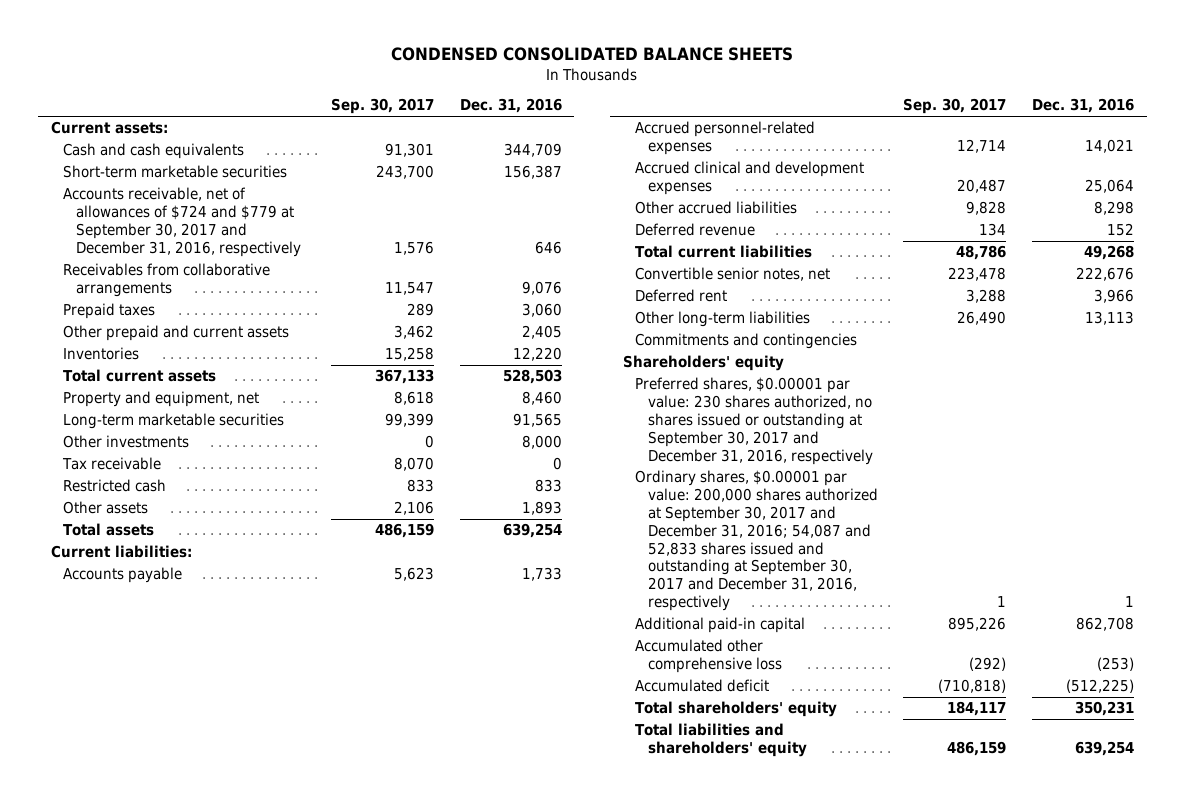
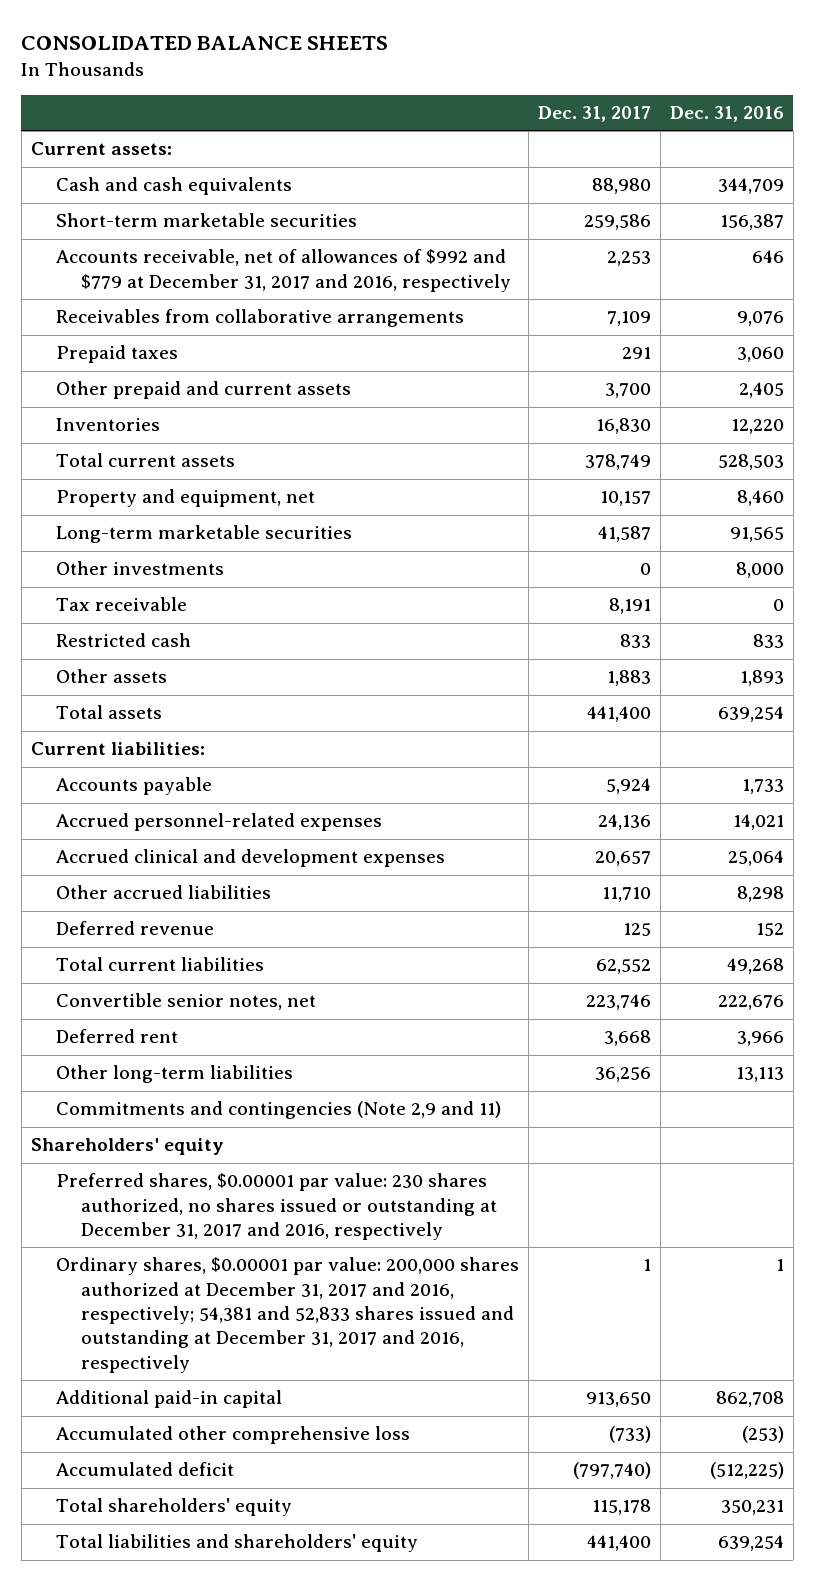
[391,47,794,62] CONDENSED CONSOLIDATED BALANCE SHEETS -> [21,36,389,51] CONSOLIDATED BALANCE SHEETS
[331,98,435,115] Sep. 30, 2017 -> none
none -> [537,106,651,123] Dec. 31, 2017
[63,187,301,257] Accounts receivable, net of allowances of $724 and $779 at September 30, 2017 and December 31, 2016, respectively -> [55,249,512,292] Accounts receivable, net of allowances of $992 and $779 at December 31, 2017 and 2016, respectively
[635,333,858,350] Commitments and contingencies -> [55,1101,501,1120] Commitments and contingencies (Note 2,9 and 11)
[635,377,873,465] Preferred shares, $0.00001 par value: 230 shares authorized, no shares issued or outstanding at September 30, 2017 and December 31, 2016, respectively -> [55,1173,498,1241] Preferred shares, $0.00001 par value: 230 shares authorized, no shares issued or outstanding at December 31, 2017 and 2016, respectively
[635,470,878,612] Ordinary shares, $0.00001 par value: 200,000 shares authorized at September 30, 2017 and December 31, 2016; 54,087 and 52,833 shares issued and outstanding at September 30, 2017 and December 31, 2016, respectively -> [55,1257,519,1373] Ordinary shares, $0.00001 par value: 200,000 shares authorized at December 31, 2017 and 2016, respectively; 54,381 and 52,833 shares issued and outstanding at December 31, 2017 and 2016, respectively

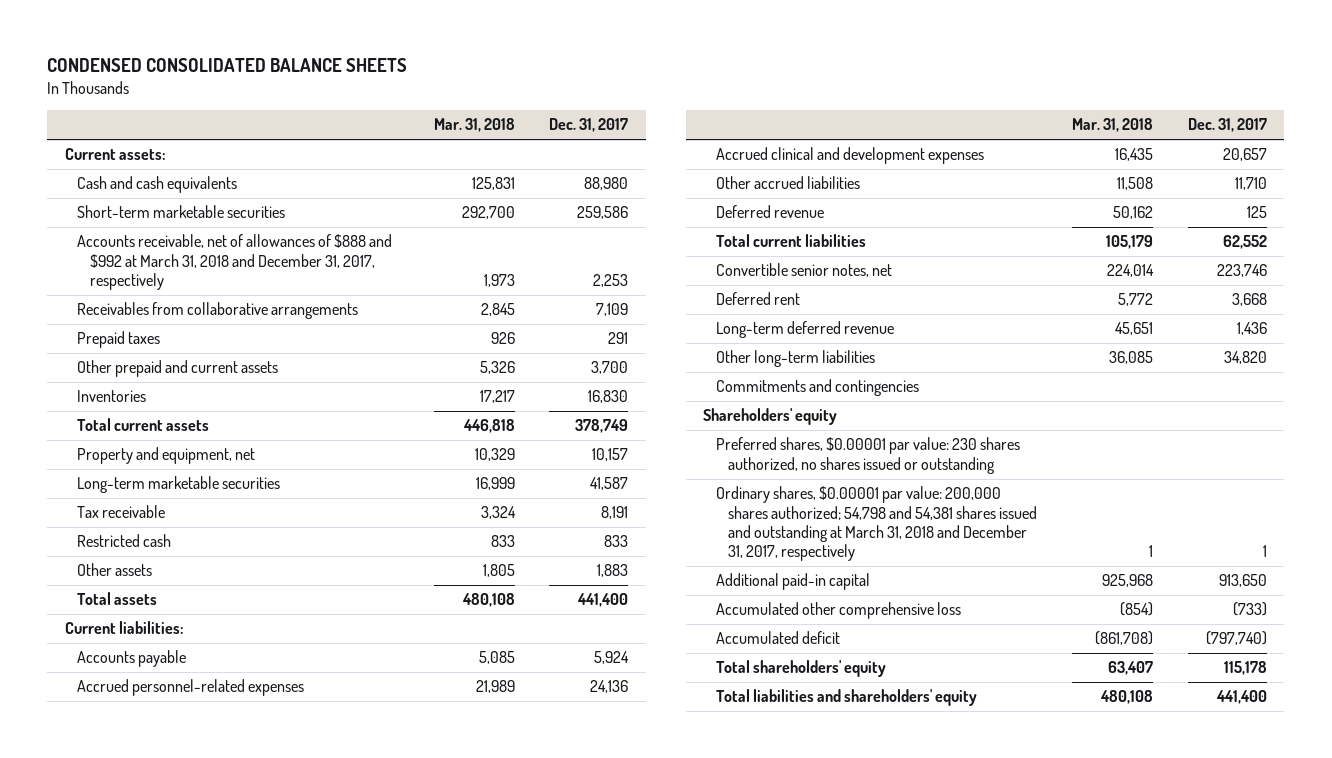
[21,36,389,51] CONSOLIDATED BALANCE SHEETS -> [47,58,408,73] CONDENSED CONSOLIDATED BALANCE SHEETS
[669,106,784,123] Dec. 31, 2016 -> none
none -> [433,118,515,133] Mar. 31, 2018
[55,249,512,292] Accounts receivable, net of allowances of $992 and $779 at December 31, 2017 and 2016, respectively -> [77,234,393,291] Accounts receivable, net of allowances of $888 and $992 at March 31, 2018 and December 31, 2017, respectively
[55,561,224,576] Other investments -> none
none -> [715,321,894,339] Long-term deferred revenue
[594,1067,651,1083] 36,256 -> [1223,351,1267,365] 34,820
[55,1101,501,1120] Commitments and contingencies (Note 2,9 and 11) -> [715,379,919,397] Commitments and contingencies
[55,1173,498,1241] Preferred shares, $0.00001 par value: 230 shares authorized, no shares issued or outstanding at December 31, 2017 and 2016, respectively -> [715,437,1020,474] Preferred shares, $0.00001 par value: 230 shares authorized, no shares issued or outstanding
[55,1257,519,1373] Ordinary shares, $0.00001 par value: 200,000 shares authorized at December 31, 2017 and 2016, respectively; 54,381 and 52,833 shares issued and outstanding at December 31, 2017 and 2016, respectively -> [715,486,1038,562] Ordinary shares, $0.00001 par value: 200,000 shares authorized; 54,798 and 54,381 shares issued and outstanding at March 31, 2018 and December 31, 2017, respectively

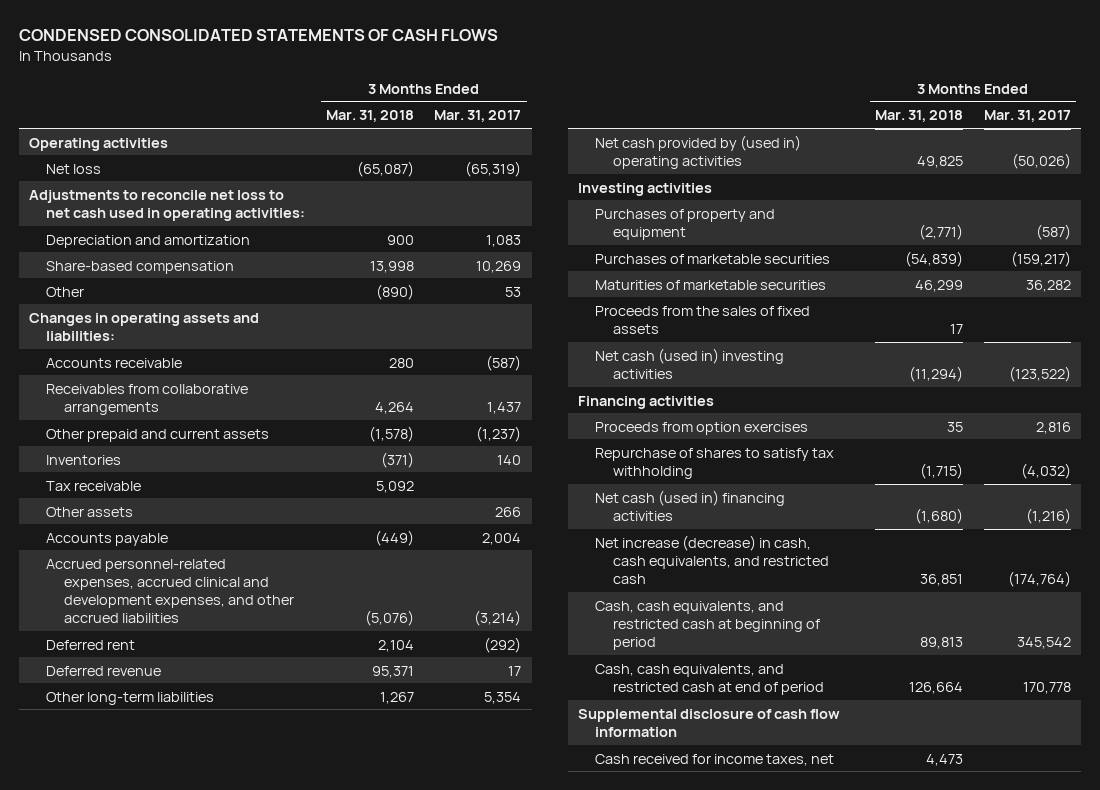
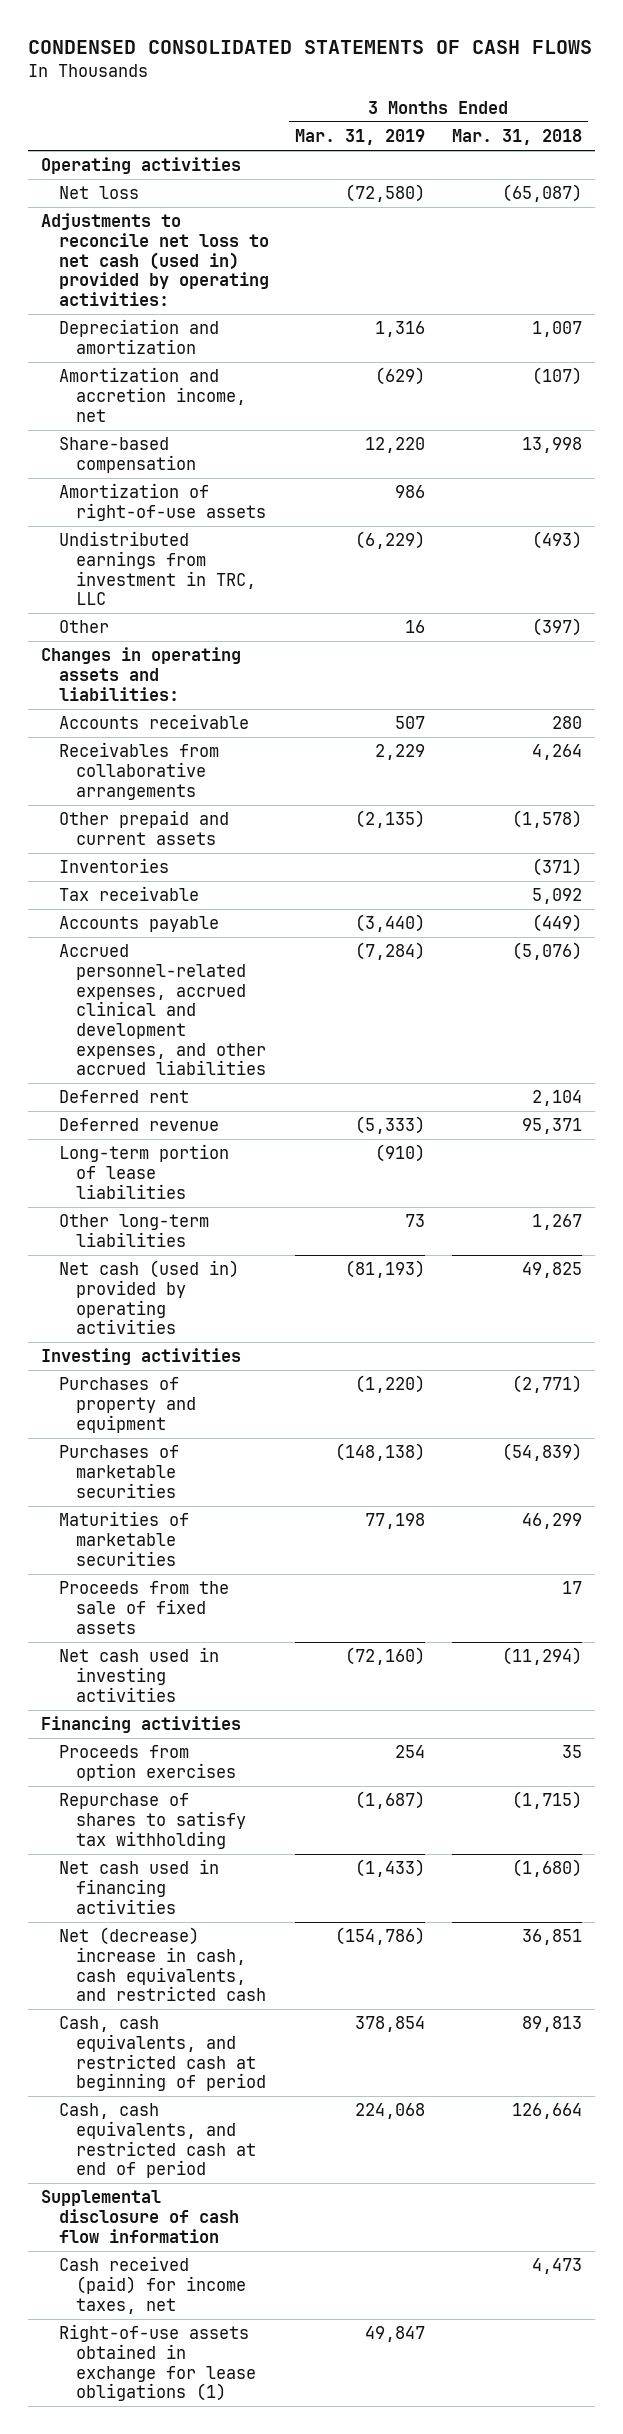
[434,110,522,123] Mar. 31, 2017 -> none
none -> [295,129,426,146] Mar. 31, 2019
[29,189,306,221] Adjustments to reconcile net loss to net cash used in operating activities: -> [41,213,269,306] Adjustments to reconcile net loss to net cash (used in) provided by operating activities:
[386,234,414,245] 900 -> [531,321,582,338] 1,007
none -> [58,367,247,422] Amortization and accretion income, net
none -> [58,483,267,522] Amortization of right-of-use assets
none -> [58,531,257,606] Undistributed earnings from investment in TRC, LLC
[375,283,414,300] (890) -> [531,618,582,637] (397)
[46,506,134,517] Other assets -> none
none -> [58,1144,229,1199] Long-term portion of lease liabilities
[595,134,802,169] Net cash provided by (used in) operating activities -> [58,1260,239,1335] Net cash (used in) provided by operating activities
[595,305,811,334] Proceeds from the sales of fixed assets -> [58,1581,229,1634] Proceeds from the sale of fixed assets
[595,347,785,379] Net cash (used in) investing activities -> [58,1647,219,1702] Net cash used in investing activities
[595,489,786,521] Net cash (used in) financing activities -> [58,1859,219,1914] Net cash used in financing activities
[595,534,829,585] Net increase (decrease) in cash, cash equivalents, and restricted cash -> [58,1927,267,2002] Net (decrease) increase in cash, cash equivalents, and restricted cash
[595,753,835,766] Cash received for income taxes, net -> [58,2256,247,2314] Cash received (paid) for income taxes, net
none -> [58,2324,257,2402] Right-of-use assets obtained in exchange for lease obligations (1)

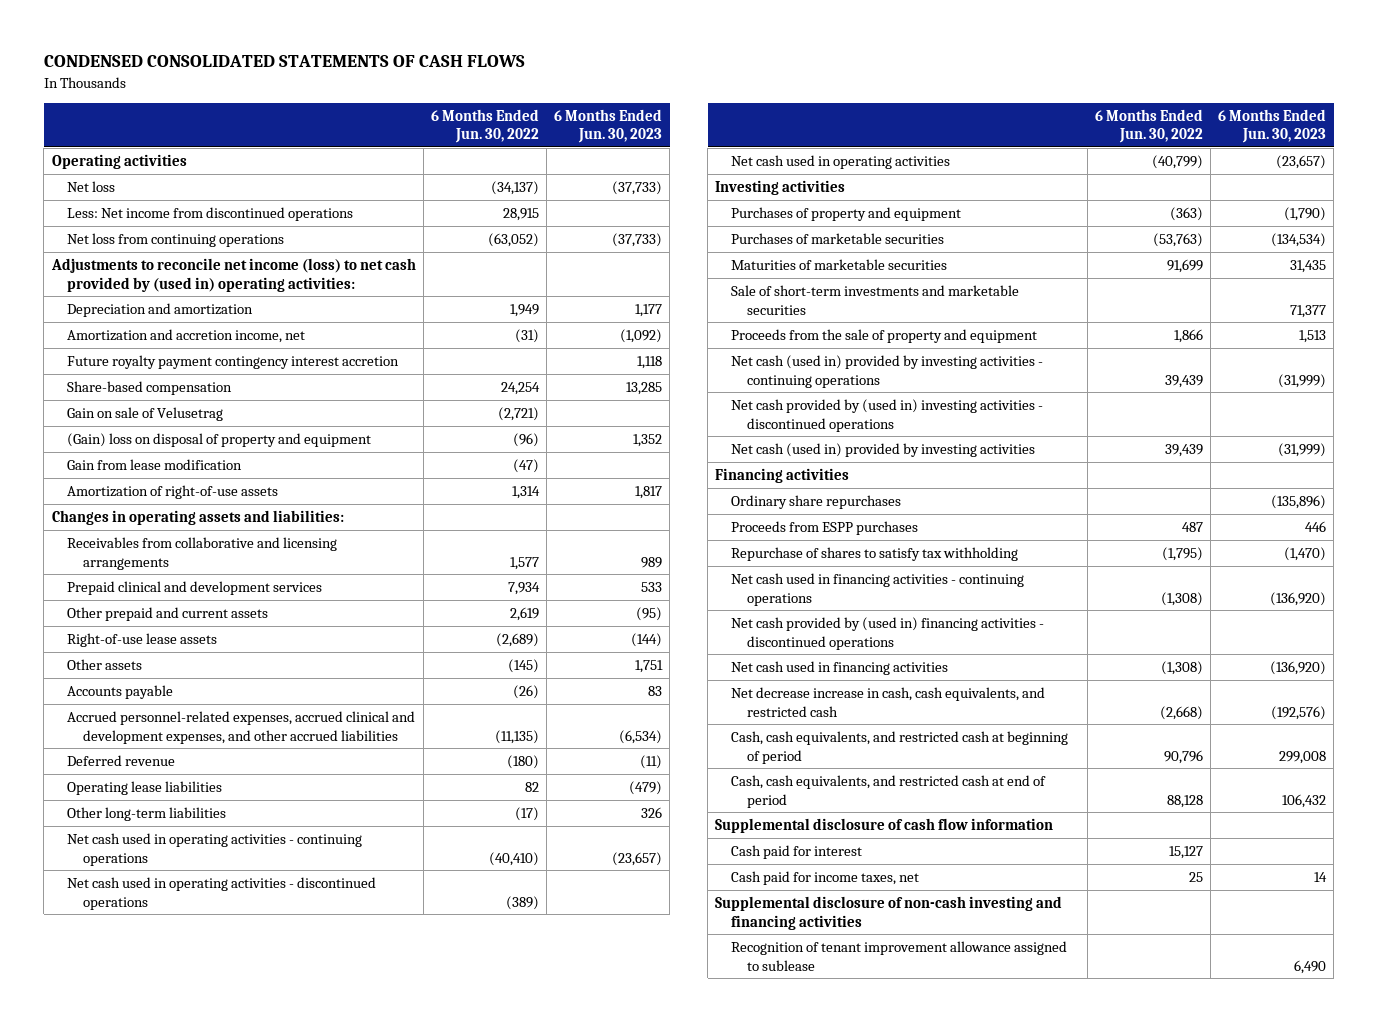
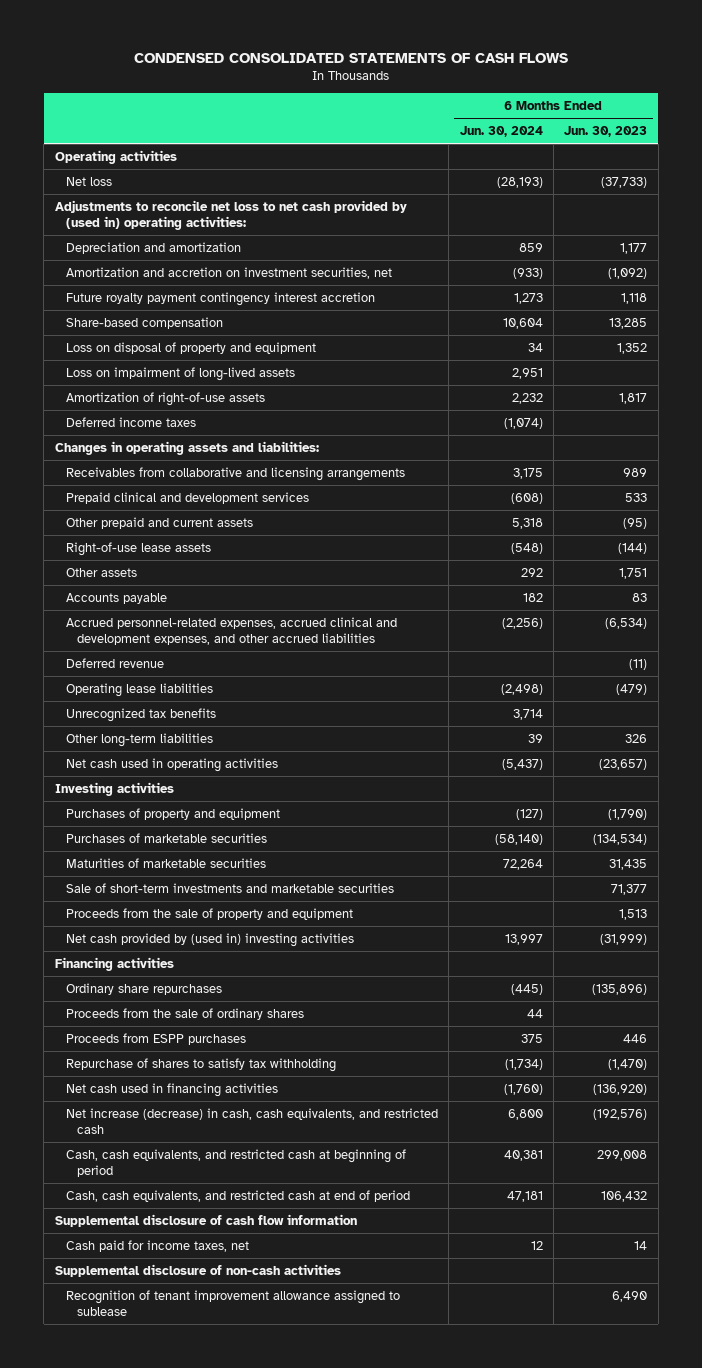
[430,108,539,144] 6 Months Ended Jun. 30, 2022 -> none
none -> [459,125,543,137] Jun. 30, 2024
[67,206,354,221] Less: Net income from discontinued operations -> none
[67,232,285,247] Net loss from continuing operations -> none
[50,257,416,292] Adjustments to reconcile net income (loss) to net cash provided by (used in) operating activities: -> [54,199,407,231] Adjustments to reconcile net loss to net cash provided by (used in) operating activities:
[67,328,306,343] Amortization and accretion income, net -> [65,266,392,279] Amortization and accretion on investment securities, net
[67,406,224,421] Gain on sale of Velusetrag -> none
[67,458,243,470] Gain from lease modification -> none
[67,432,372,447] (Gain) loss on disposal of property and equipment -> [65,341,316,354] Loss on disposal of property and equipment
none -> [65,366,295,381] Loss on impairment of long-lived assets
none -> [65,416,196,427] Deferred income taxes
none -> [65,707,216,722] Unrecognized tax benefits
[67,832,363,866] Net cash used in operating activities - continuing operations -> none
[67,876,377,910] Net cash used in operating activities - discontinued operations -> none
[730,354,1043,388] Net cash (used in) provided by investing activities - continuing operations -> none
[730,398,1043,432] Net cash provided by (used in) investing activities - discontinued operations -> none
[730,442,1035,457] Net cash (used in) provided by investing activities -> [65,932,354,947] Net cash provided by (used in) investing activities
none -> [65,1007,304,1020] Proceeds from the sale of ordinary shares
[730,572,1024,606] Net cash used in financing activities - continuing operations -> none
[730,616,1044,650] Net cash provided by (used in) financing activities - discontinued operations -> none
[730,686,1045,717] Net decrease increase in cash, cash equivalents, and restricted cash -> [65,1107,438,1135] Net increase (decrease) in cash, cash equivalents, and restricted cash
[730,844,862,859] Cash paid for interest -> none
[715,895,1063,930] Supplemental disclosure of non-cash investing and financing activities -> [54,1263,341,1277] Supplemental disclosure of non-cash activities

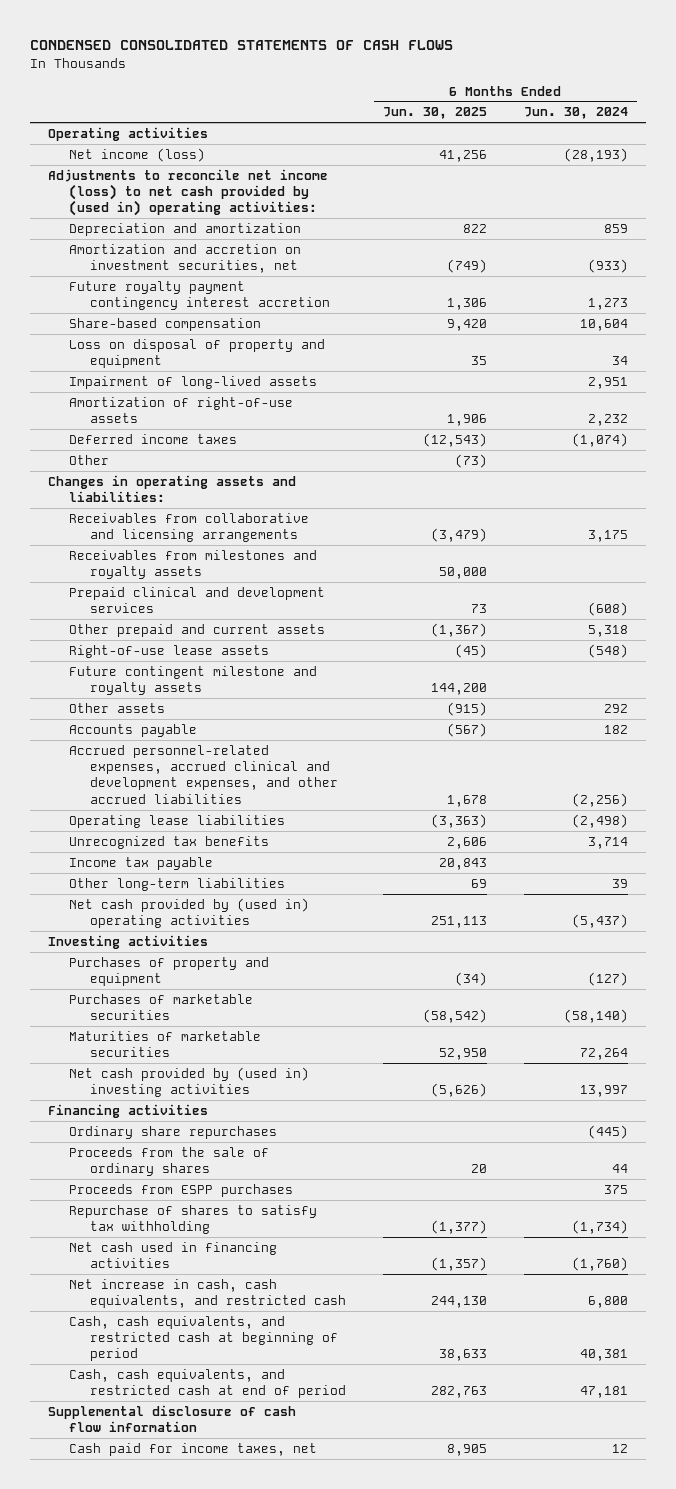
[564,125,648,137] Jun. 30, 2023 -> none
none -> [382,107,487,120] Jun. 30, 2025
[65,176,112,186] Net loss -> [69,147,206,162] Net income (loss)
[54,199,407,231] Adjustments to reconcile net loss to net cash provided by (used in) operating activities: -> [48,168,329,217] Adjustments to reconcile net income (loss) to net cash provided by (used in) operating activities:
[65,366,295,381] Loss on impairment of long-lived assets -> [69,375,318,389] Impairment of long-lived assets
none -> [69,454,110,465] Other
none -> [69,549,318,580] Receivables from milestones and royalty assets
none -> [69,665,318,696] Future contingent milestone and royalty assets
[65,657,164,668] Deferred revenue -> none
none -> [69,856,214,870] Income tax payable
[65,757,278,772] Net cash used in operating activities -> [69,897,310,929] Net cash provided by (used in) operating activities
[65,882,394,893] Sale of short-term investments and marketable securities -> none
[65,907,353,920] Proceeds from the sale of property and equipment -> none
[65,1107,438,1135] Net increase (decrease) in cash, cash equivalents, and restricted cash -> [69,1278,346,1309] Net increase in cash, cash equivalents, and restricted cash
[54,1263,341,1277] Supplemental disclosure of non-cash activities -> none
[65,1289,400,1317] Recognition of tenant improvement allowance assigned to sublease -> none

